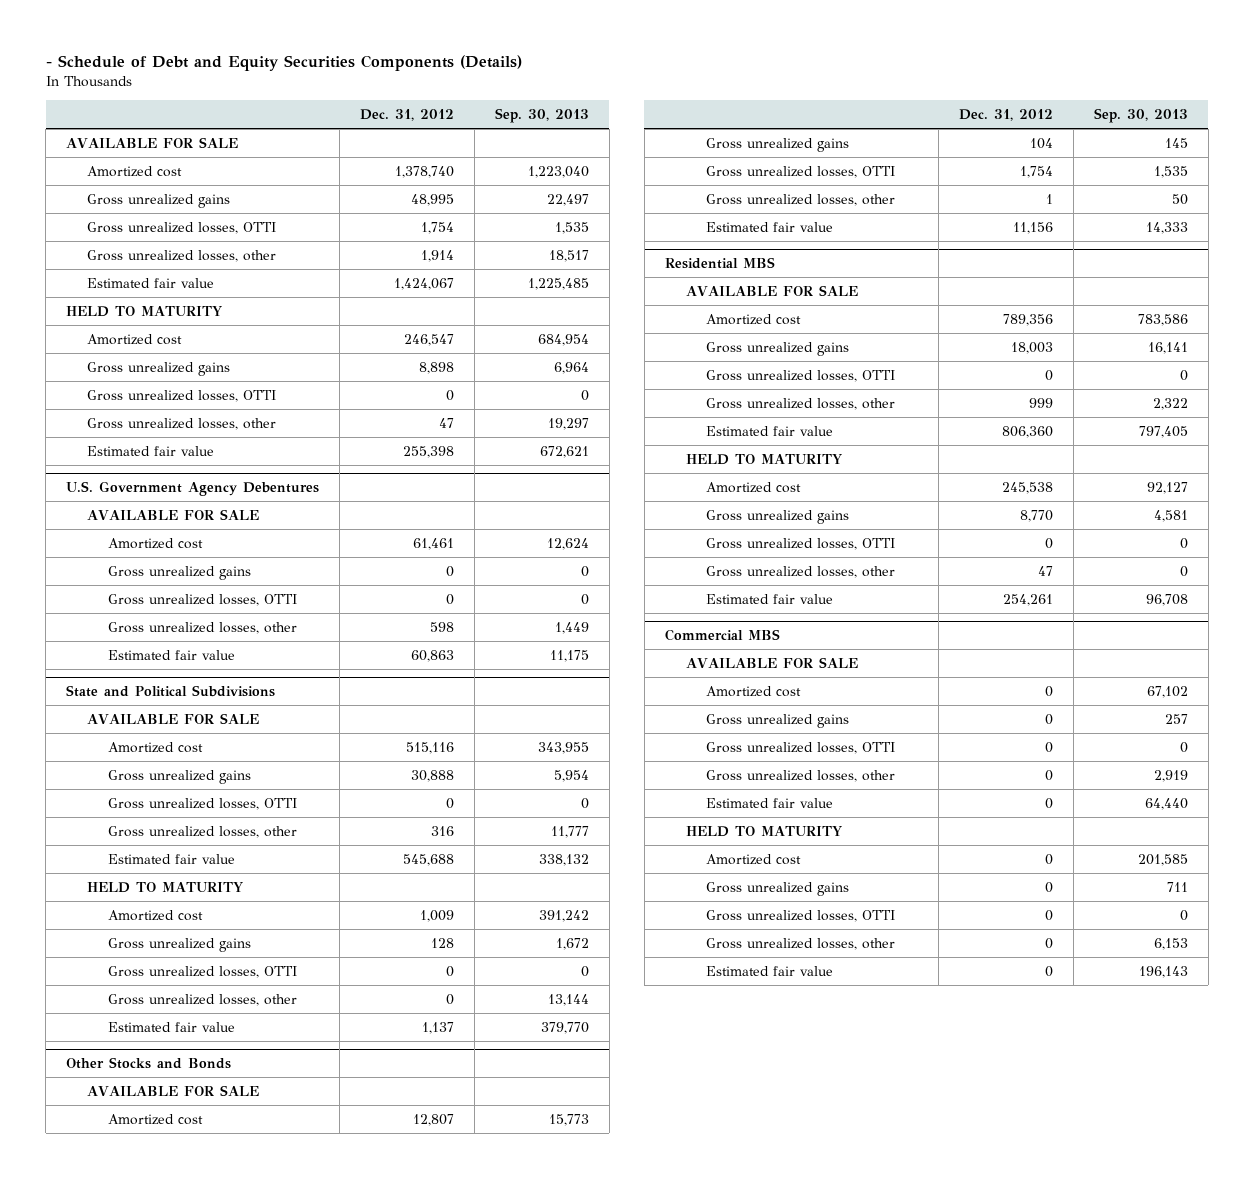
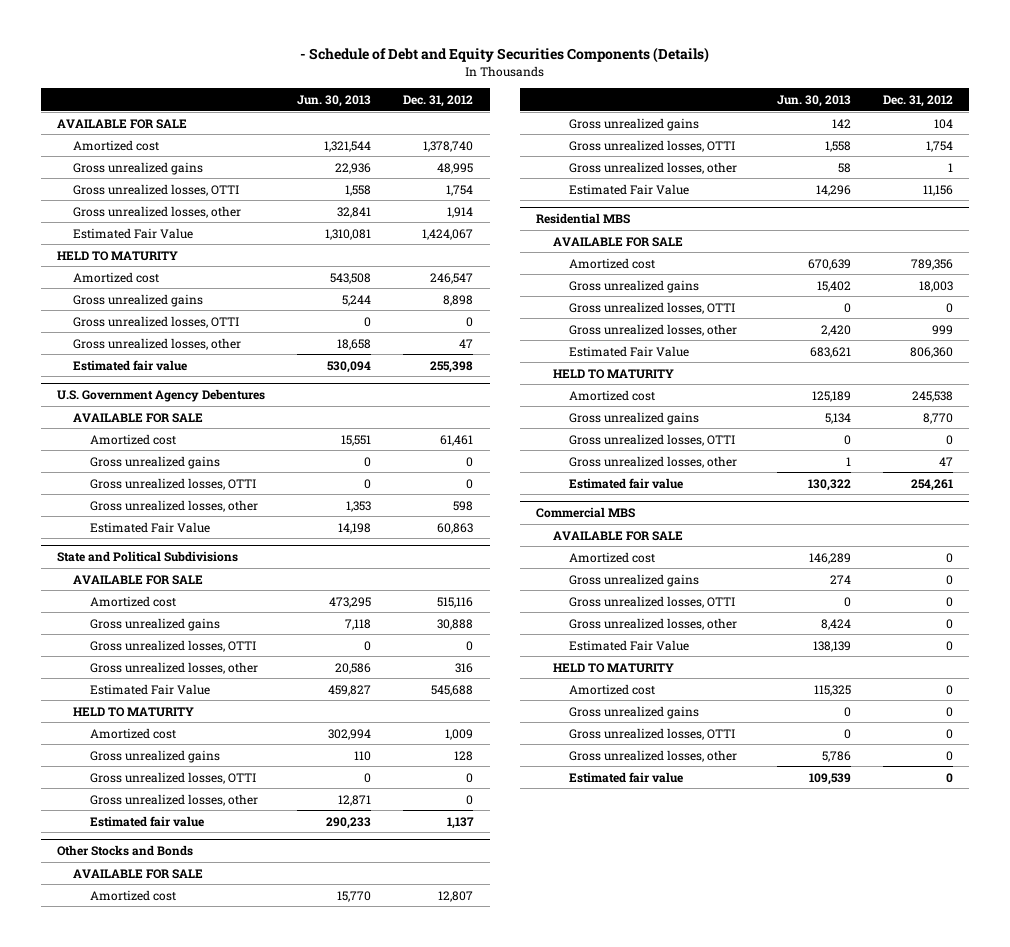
[494,108,589,124] Sep. 30, 2013 -> none
none -> [297,94,372,107] Jun. 30, 2013
[86,277,214,288] Estimated fair value -> [73,227,194,239] Estimated Fair Value
[107,649,235,660] Estimated fair value -> [89,521,210,533] Estimated Fair Value
[107,853,235,864] Estimated fair value -> [89,683,210,695] Estimated Fair Value
[706,221,834,232] Estimated fair value -> [569,183,690,195] Estimated Fair Value
[706,425,834,436] Estimated fair value -> [569,345,690,357] Estimated Fair Value
[706,797,834,808] Estimated fair value -> [569,639,690,651] Estimated Fair Value

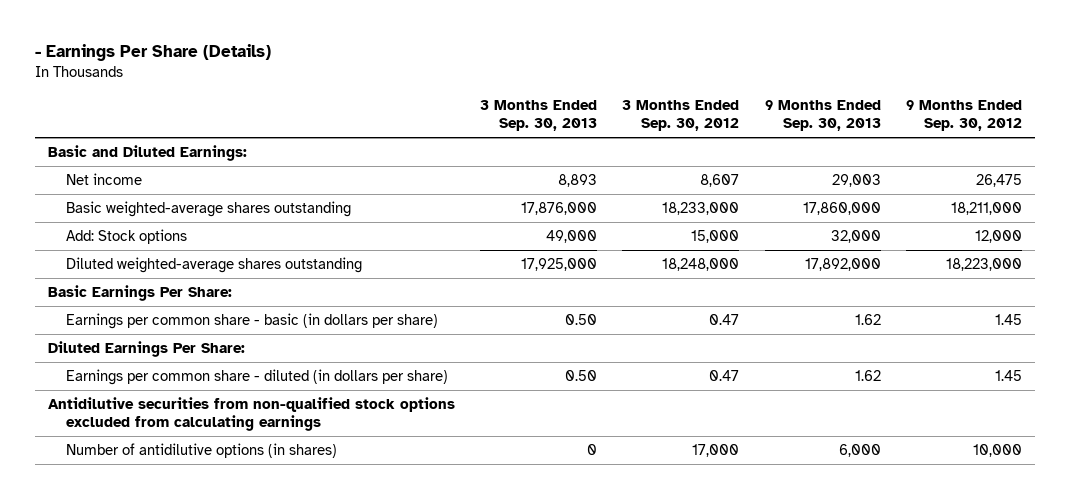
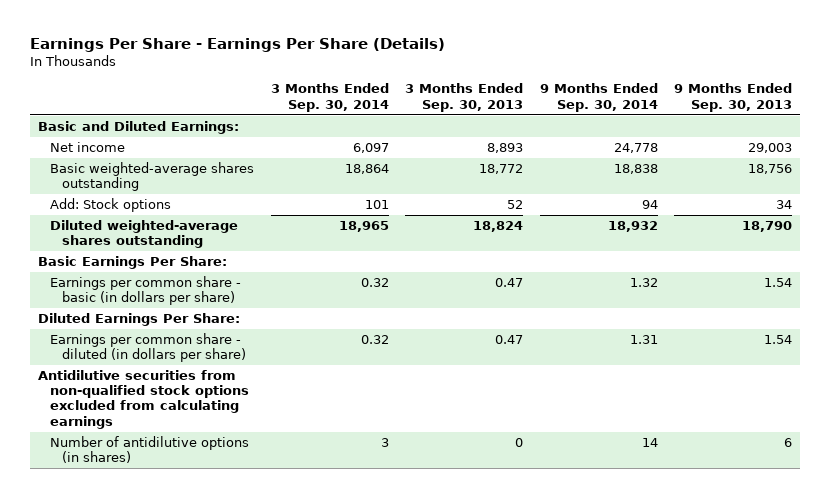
[34,44,271,62] - Earnings Per Share (Details) -> [29,38,445,53] Earnings Per Share - Earnings Per Share (Details)
[622,100,740,132] 3 Months Ended Sep. 30, 2012 -> none
[906,100,1023,132] 9 Months Ended Sep. 30, 2012 -> none
none -> [270,83,389,112] 3 Months Ended Sep. 30, 2014
none -> [539,83,658,112] 9 Months Ended Sep. 30, 2014
[520,201,597,215] 17,876,000 -> [479,164,524,175] 18,772
[802,201,881,215] 17,860,000 -> [748,164,793,175] 18,756
[545,229,597,243] 49,000 -> [507,200,524,210] 52
[830,229,881,243] 32,000 -> [776,200,793,210] 34
[520,257,597,271] 17,925,000 -> [473,221,524,233] 18,824
[804,257,881,271] 17,892,000 -> [742,221,793,233] 18,790
[564,313,597,325] 0.50 -> [495,278,524,288] 0.47
[854,313,881,325] 1.62 -> [764,278,793,288] 1.54
[564,369,597,381] 0.50 -> [495,335,524,345] 0.47
[854,369,881,381] 1.62 -> [764,335,793,345] 1.54
[838,443,881,457] 6,000 -> [784,438,793,448] 6

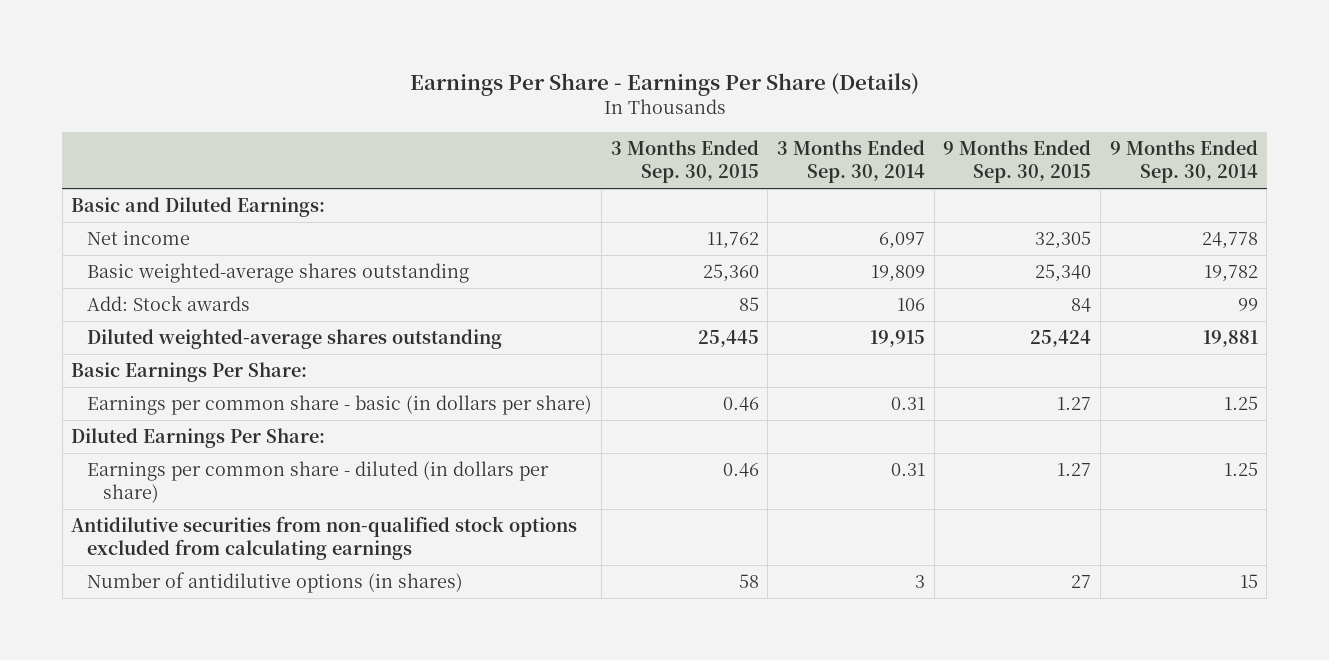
[405,83,524,112] 3 Months Ended Sep. 30, 2013 -> none
[674,83,793,112] 9 Months Ended Sep. 30, 2013 -> none
none -> [610,139,759,183] 3 Months Ended Sep. 30, 2015
none -> [943,139,1092,183] 9 Months Ended Sep. 30, 2015
[344,164,389,175] 18,864 -> [870,265,925,283] 19,809
[613,164,658,175] 18,838 -> [1203,265,1258,283] 19,782
[50,198,172,213] Add: Stock options -> [87,295,251,312] Add: Stock awards
[364,200,389,210] 101 -> [896,298,925,312] 106
[641,200,658,210] 94 -> [1237,298,1258,312] 99
[338,221,389,233] 18,965 -> [869,330,925,348] 19,915
[607,221,658,233] 18,932 -> [1202,330,1258,348] 19,881
[360,278,389,288] 0.32 -> [890,397,925,411] 0.31
[629,278,658,288] 1.32 -> [1223,396,1258,411] 1.25
[360,335,389,345] 0.32 -> [890,463,925,477] 0.31
[629,335,658,345] 1.31 -> [1223,462,1258,477] 1.25
[641,438,658,448] 14 -> [1239,574,1258,589] 15

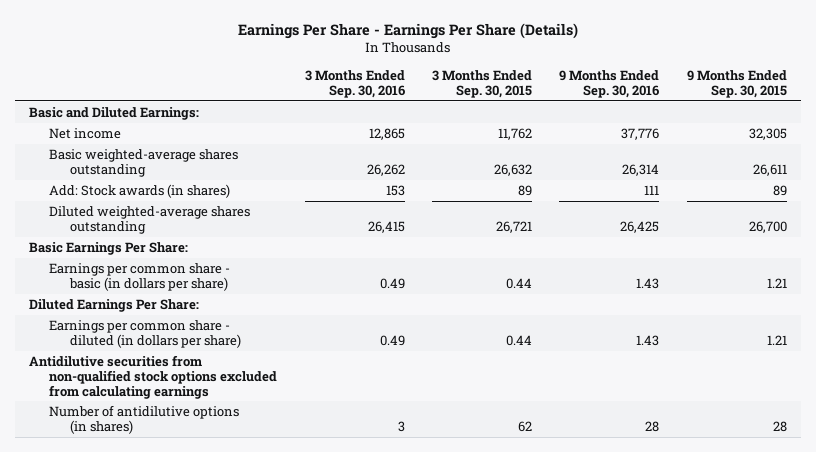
[776,139,925,183] 3 Months Ended Sep. 30, 2014 -> none
[1109,139,1258,183] 9 Months Ended Sep. 30, 2014 -> none
none -> [304,69,405,98] 3 Months Ended Sep. 30, 2016
none -> [559,69,660,98] 9 Months Ended Sep. 30, 2016
[702,264,759,283] 25,360 -> [494,163,533,176] 26,632
[1035,264,1092,283] 25,340 -> [752,163,787,176] 26,611
[87,295,251,312] Add: Stock awards -> [49,183,231,198] Add: Stock awards (in shares)
[738,297,759,312] 85 -> [518,184,533,196] 89
[1071,298,1092,313] 84 -> [772,184,787,196] 89
[697,330,759,348] 25,445 -> [496,220,533,233] 26,721
[1030,330,1092,348] 25,424 -> [748,220,787,233] 26,700
[722,397,759,412] 0.46 -> [506,277,533,289] 0.44
[1057,397,1092,411] 1.27 -> [766,277,787,288] 1.21
[722,463,759,478] 0.46 -> [506,334,533,346] 0.44
[1057,463,1092,477] 1.27 -> [766,334,787,345] 1.21
[738,574,759,589] 58 -> [518,420,533,432] 62
[1071,575,1092,589] 27 -> [772,420,787,432] 28

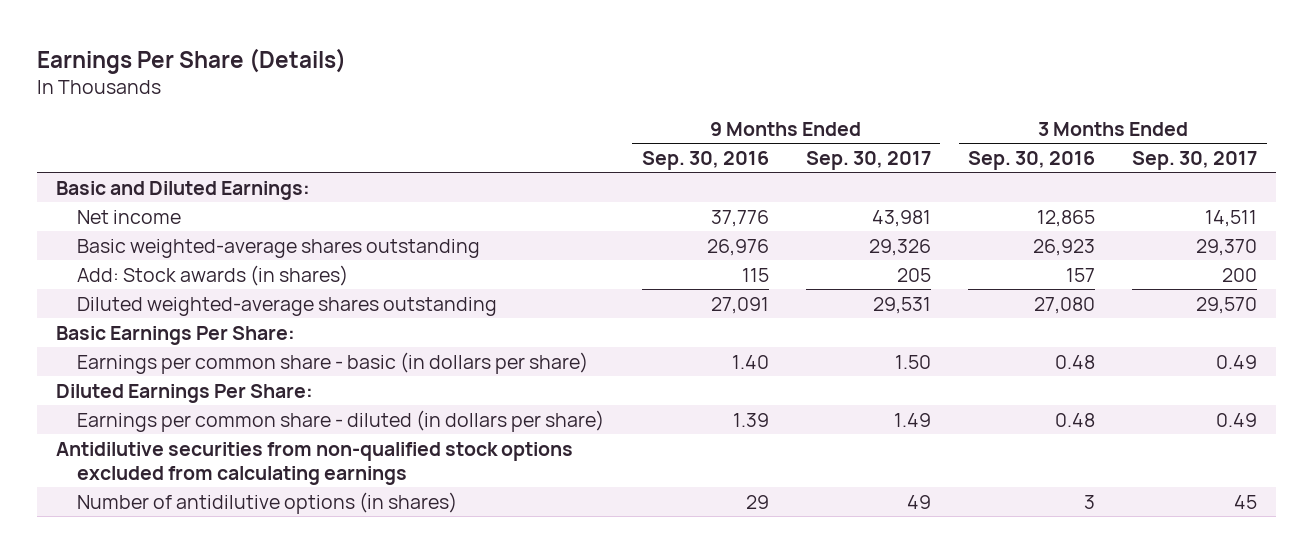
[237,23,578,40] Earnings Per Share - Earnings Per Share (Details) -> [36,47,346,74] Earnings Per Share (Details)
[432,69,533,98] 3 Months Ended Sep. 30, 2015 -> none
[686,69,787,98] 9 Months Ended Sep. 30, 2015 -> none
none -> [805,150,931,170] Sep. 30, 2017
none -> [1132,150,1258,170] Sep. 30, 2017
[366,163,405,176] 26,262 -> [1033,238,1096,256] 26,923
[622,163,660,176] 26,314 -> [706,238,769,256] 26,976
[385,184,405,196] 153 -> [1066,267,1096,282] 157
[644,184,660,195] 111 -> [741,267,769,282] 115
[367,220,405,233] 26,415 -> [1034,296,1096,314] 27,080
[620,220,660,233] 26,425 -> [710,296,769,314] 27,091
[379,277,405,289] 0.49 -> [1055,354,1096,369] 0.48
[636,277,660,289] 1.43 -> [731,354,769,369] 1.40
[379,334,405,346] 0.49 -> [1055,412,1096,427] 0.48
[636,334,660,346] 1.43 -> [732,412,769,427] 1.39
[645,420,660,432] 28 -> [745,494,769,509] 29

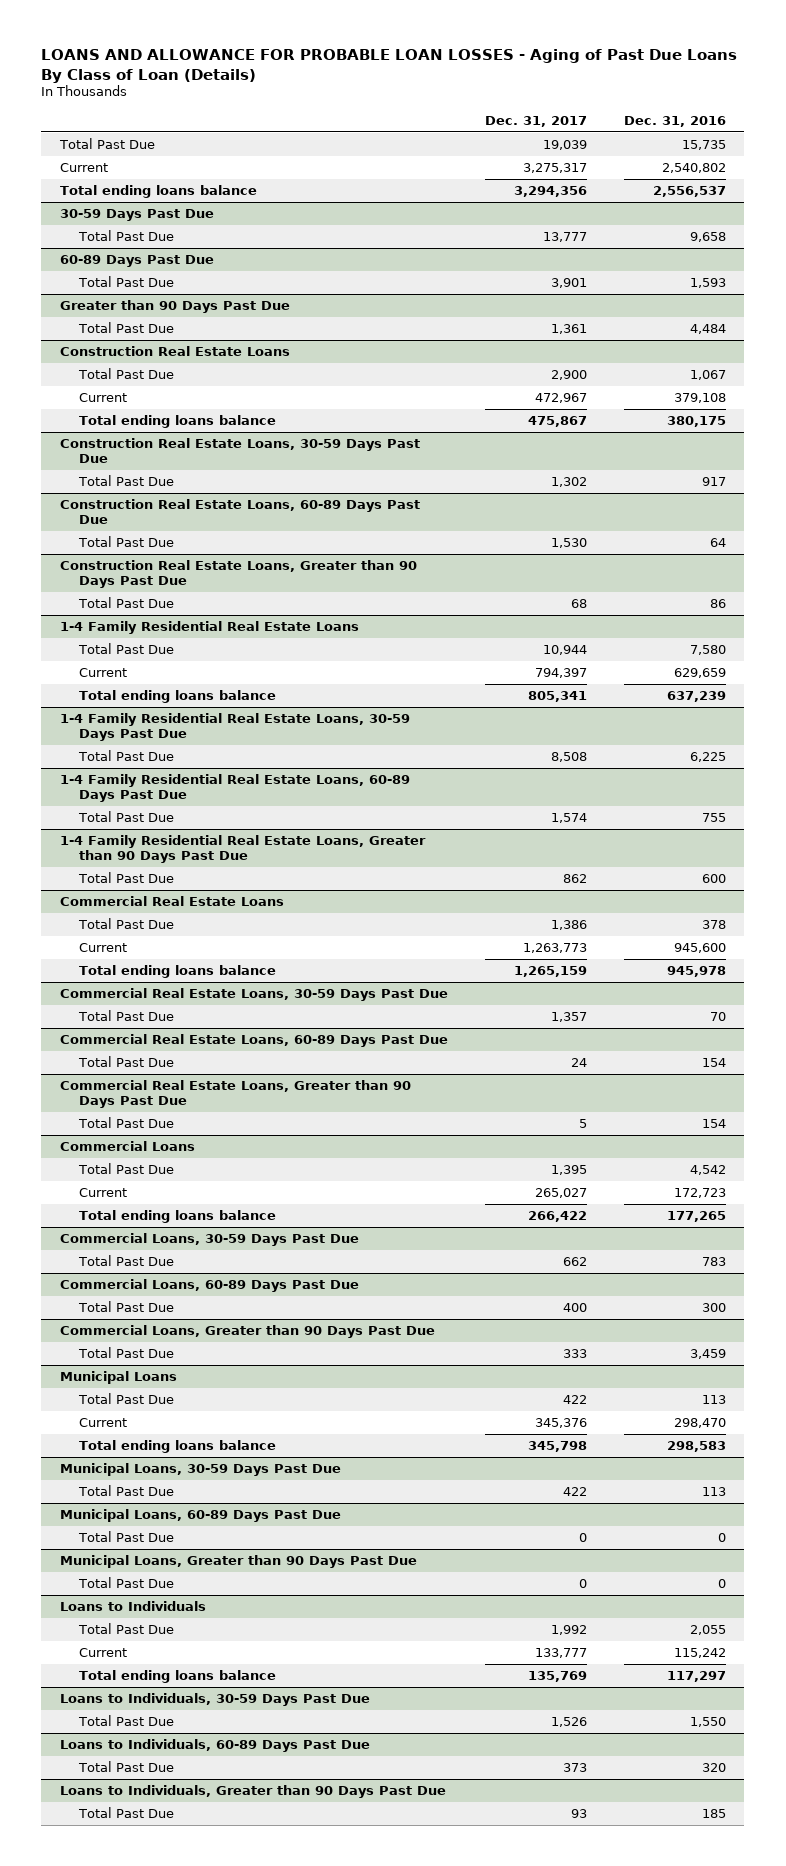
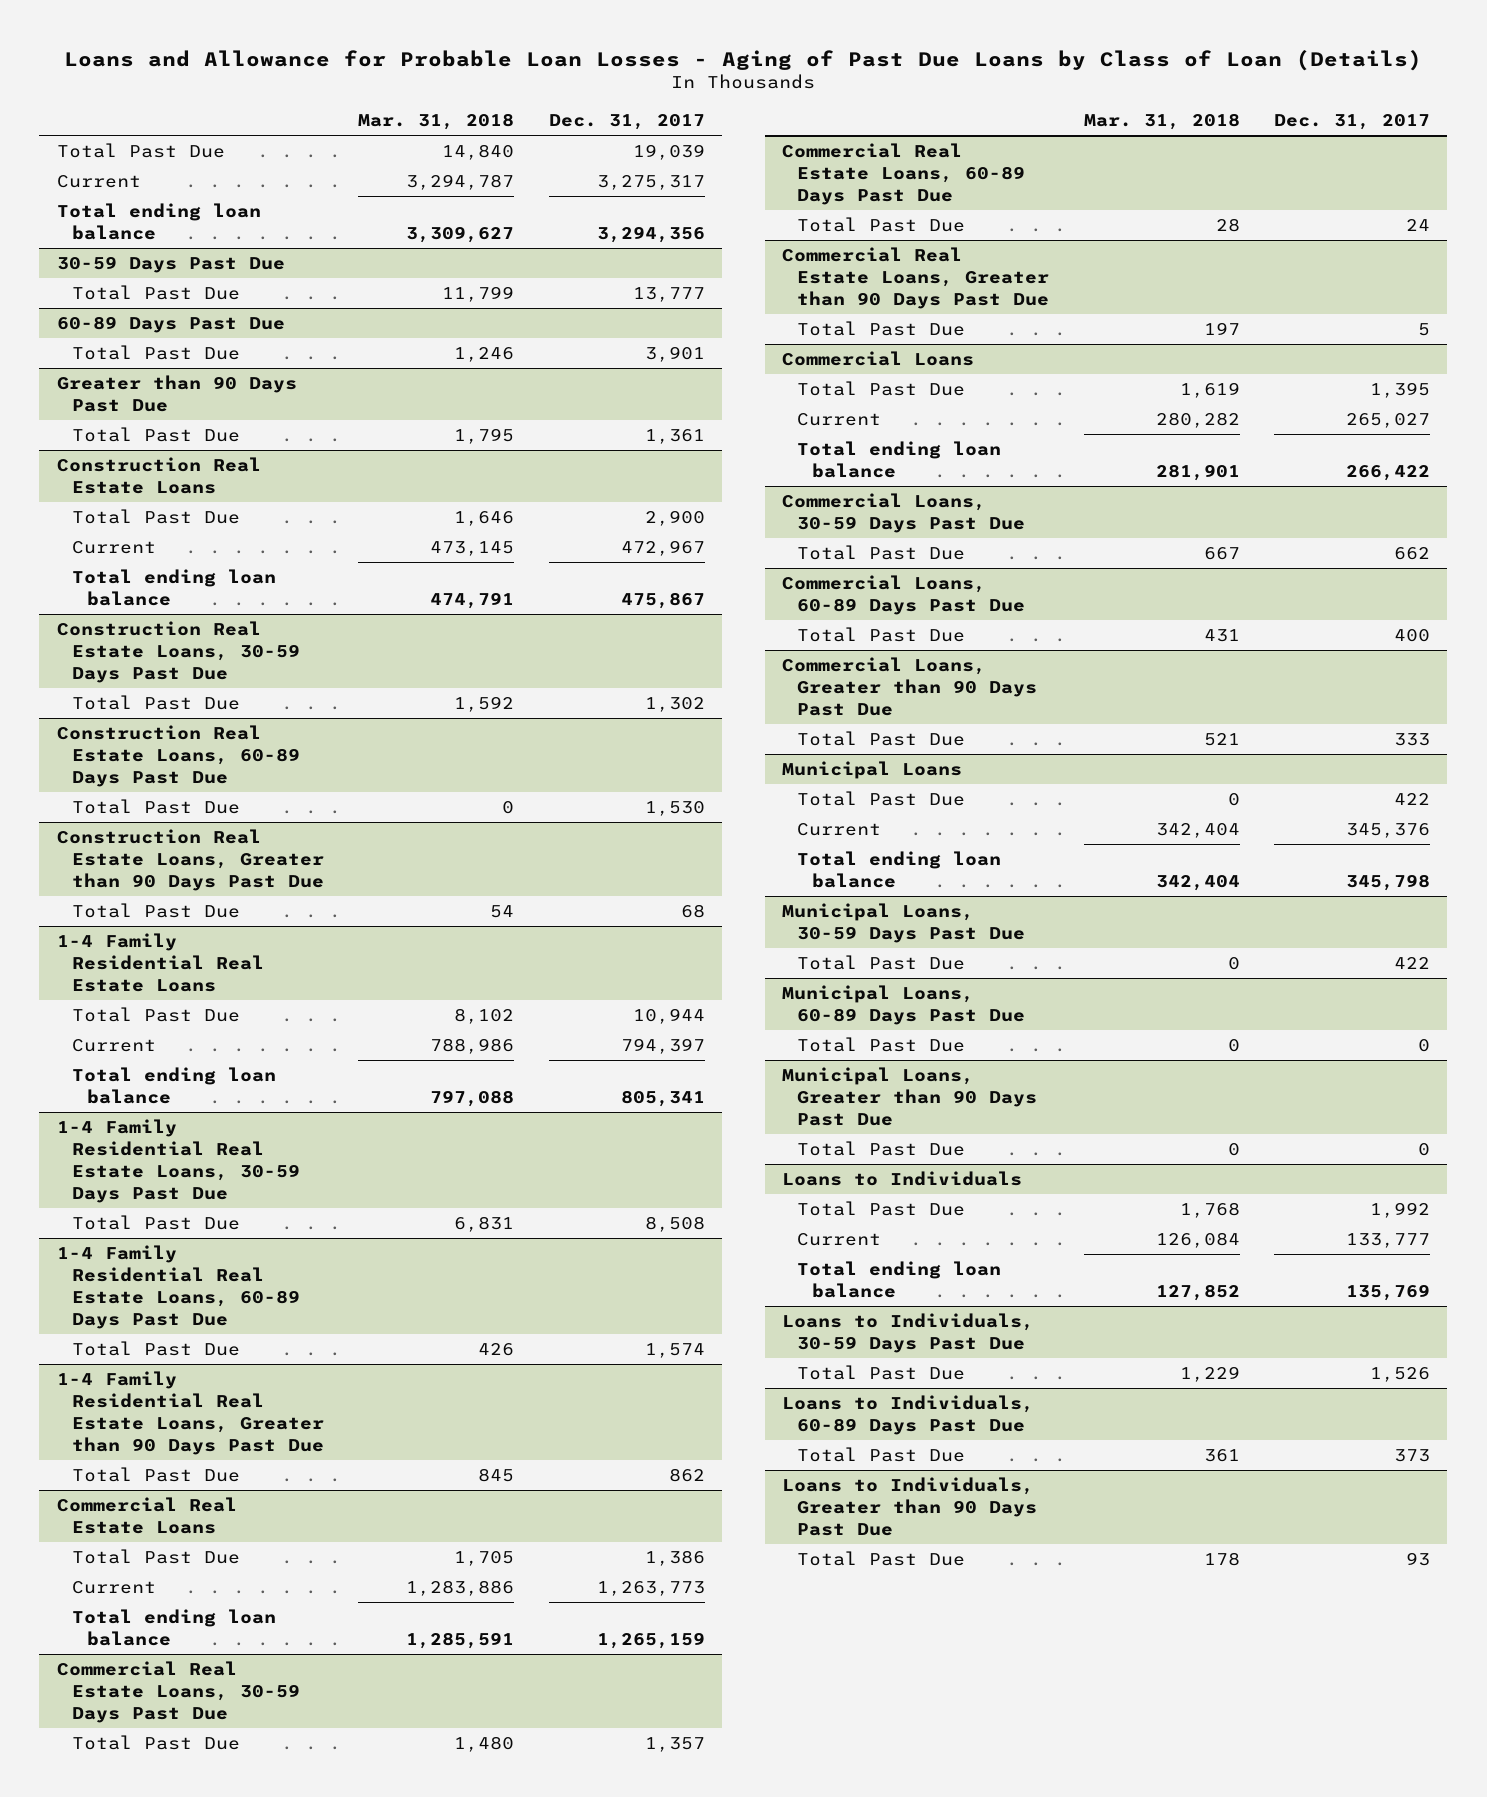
[41,49,738,83] LOANS AND ALLOWANCE FOR PROBABLE LOAN LOSSES - Aging of Past Due Loans By Class of Loan (Details) -> [64,49,1423,71] Loans and Allowance for Probable Loan Losses - Aging of Past Due Loans by Class of Loan (Details)
[623,115,726,127] Dec. 31, 2016 -> none
none -> [358,113,515,131] Mar. 31, 2018
[59,185,257,199] Total ending loans balance -> [56,202,261,240] Total ending loan balance
[79,415,277,429] Total ending loans balance -> [71,568,276,606] Total ending loan balance
[79,690,277,704] Total ending loans balance -> [71,1066,276,1104] Total ending loan balance
[79,965,277,979] Total ending loans balance -> [71,1608,276,1646] Total ending loan balance
[79,1210,277,1224] Total ending loans balance -> [796,440,1001,478] Total ending loan balance
[79,1440,277,1454] Total ending loans balance -> [796,850,1001,888] Total ending loan balance
[79,1670,277,1684] Total ending loans balance -> [796,1260,1001,1298] Total ending loan balance

